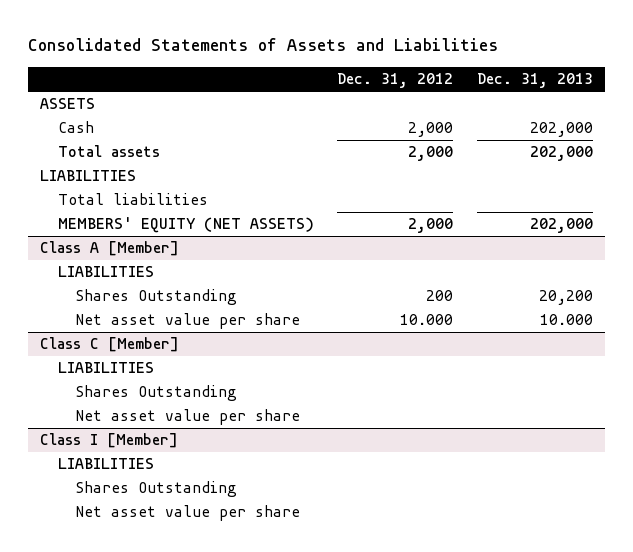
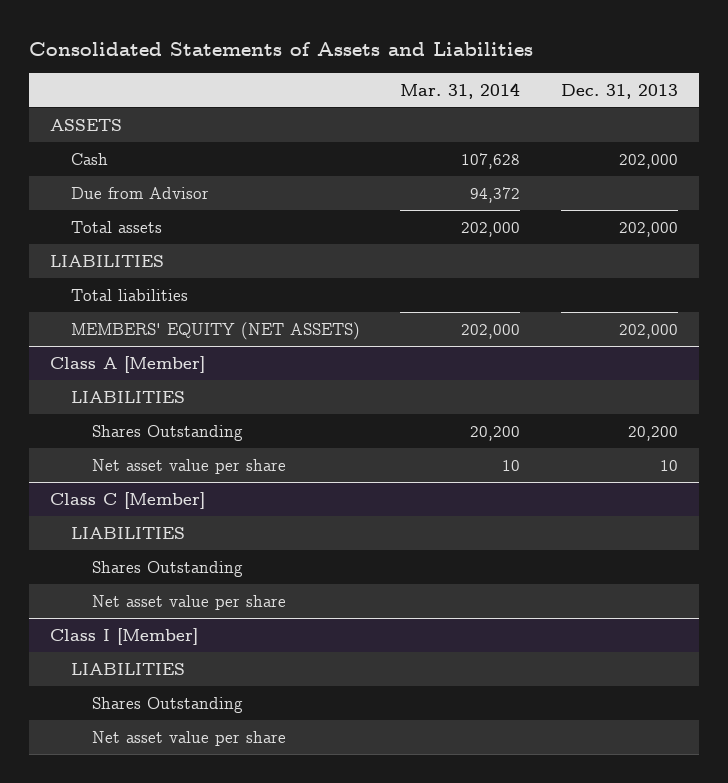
[337,73,454,89] Dec. 31, 2012 -> none
none -> [400,82,521,99] Mar. 31, 2014
none -> [70,186,209,199] Due from Advisor
[540,314,594,326] 10.000 -> [660,459,679,471] 10

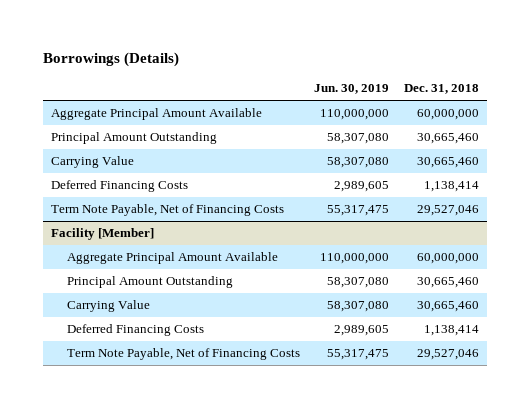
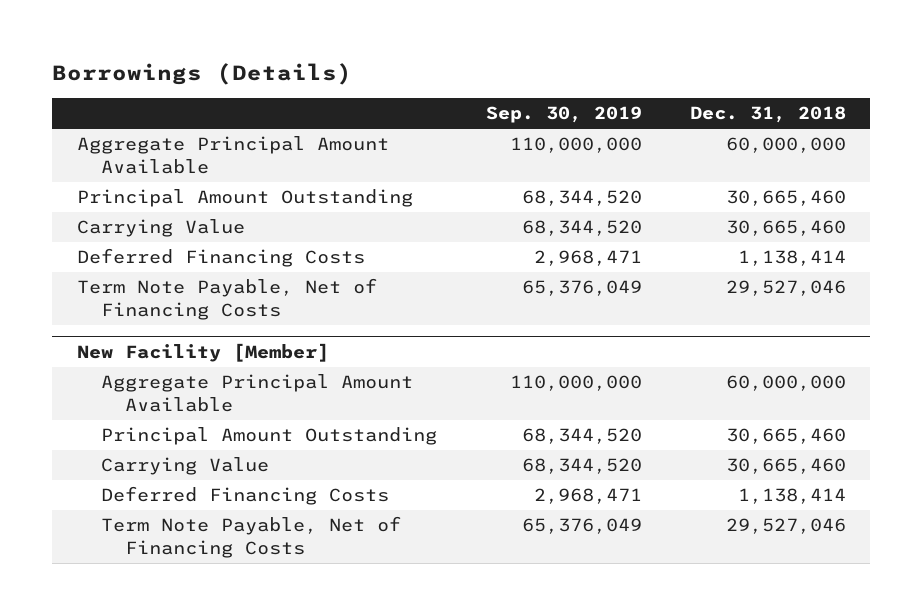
[314,84,390,95] Jun. 30, 2019 -> none
none -> [485,106,642,124] Sep. 30, 2019
[50,228,154,241] Facility [Member] -> [76,342,329,362] New Facility [Member]

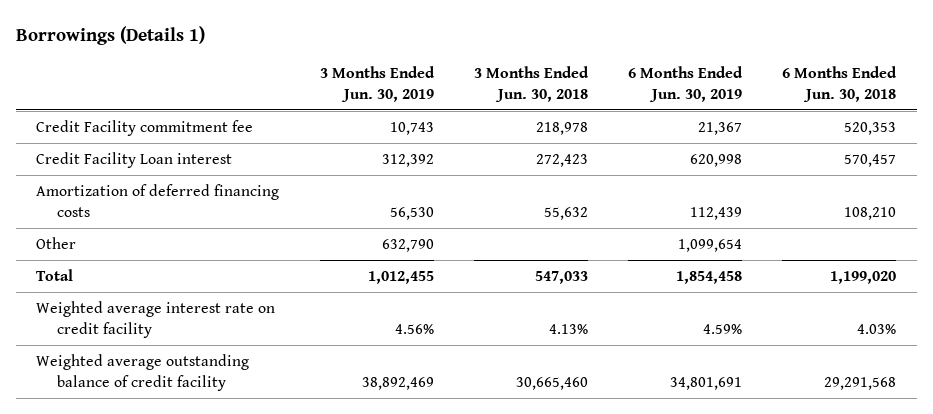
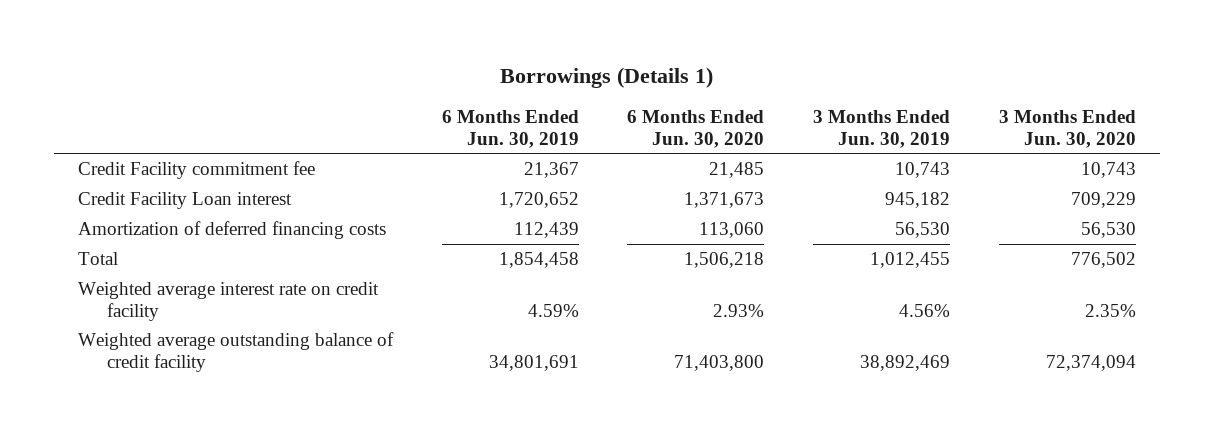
[473,66,589,103] 3 Months Ended Jun. 30, 2018 -> none
[782,66,898,103] 6 Months Ended Jun. 30, 2018 -> none
none -> [627,110,765,148] 6 Months Ended Jun. 30, 2020
none -> [998,110,1136,148] 3 Months Ended Jun. 30, 2020
[381,153,434,167] 312,392 -> [885,191,951,208] 945,182
[690,153,743,167] 620,998 -> [498,191,579,208] 1,720,652
[36,236,77,249] Other -> none

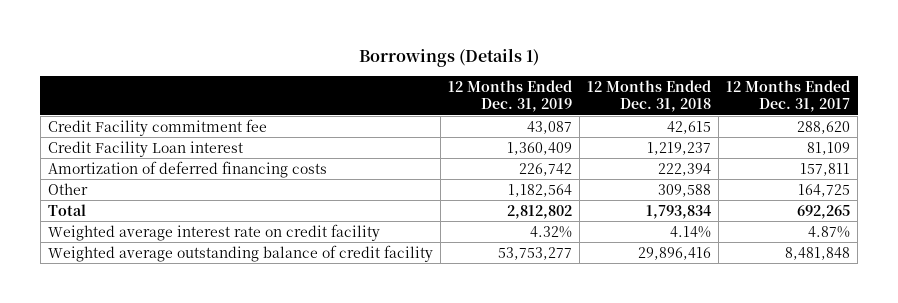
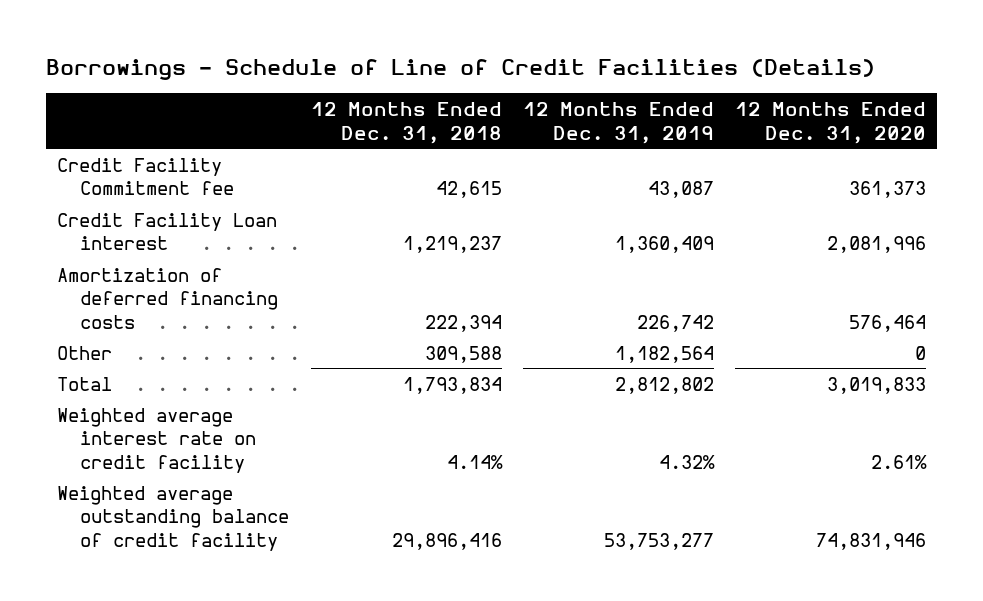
[358,48,539,68] Borrowings (Details 1) -> [46,58,876,80] Borrowings - Schedule of Line of Credit Facilities (Details)
[725,79,850,113] 12 Months Ended Dec. 31, 2017 -> none
none -> [735,101,927,144] 12 Months Ended Dec. 31, 2020
[47,118,267,136] Credit Facility commitment fee -> [56,157,235,196] Credit Facility Commitment fee

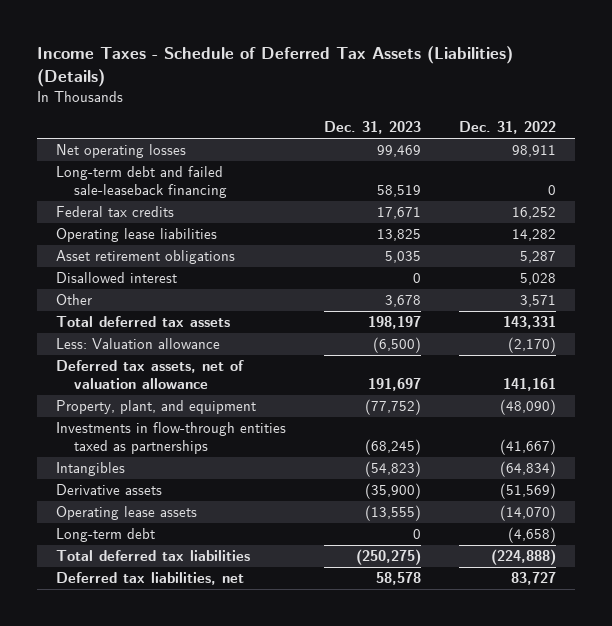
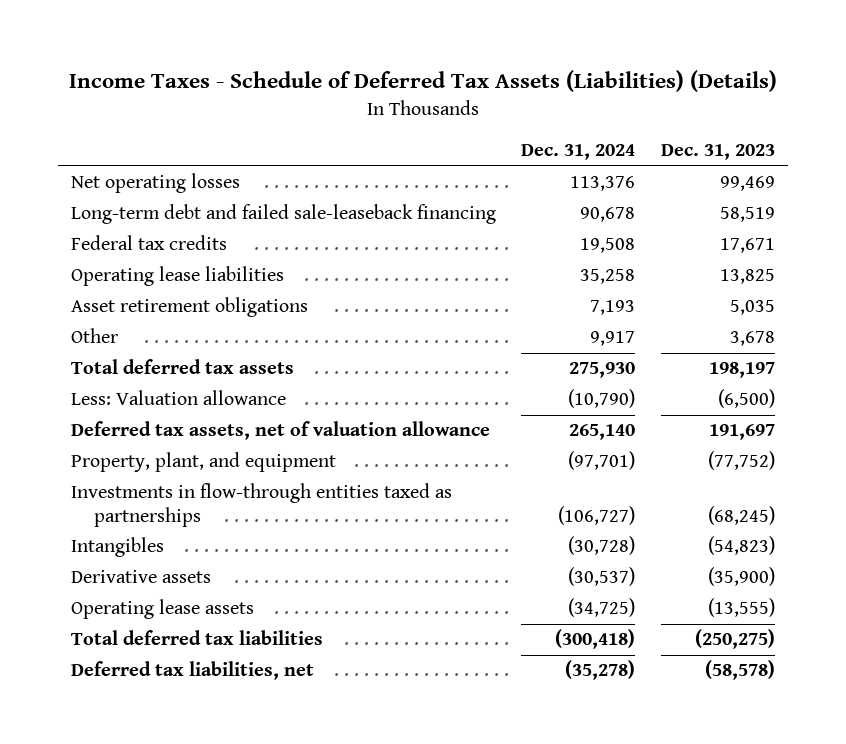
[459,121,557,135] Dec. 31, 2022 -> none
none -> [521,144,636,161] Dec. 31, 2024
[56,272,178,284] Disallowed interest -> none
[56,528,156,543] Long-term debt -> none
[376,572,422,586] 58,578 -> [705,660,776,681] (58,578)

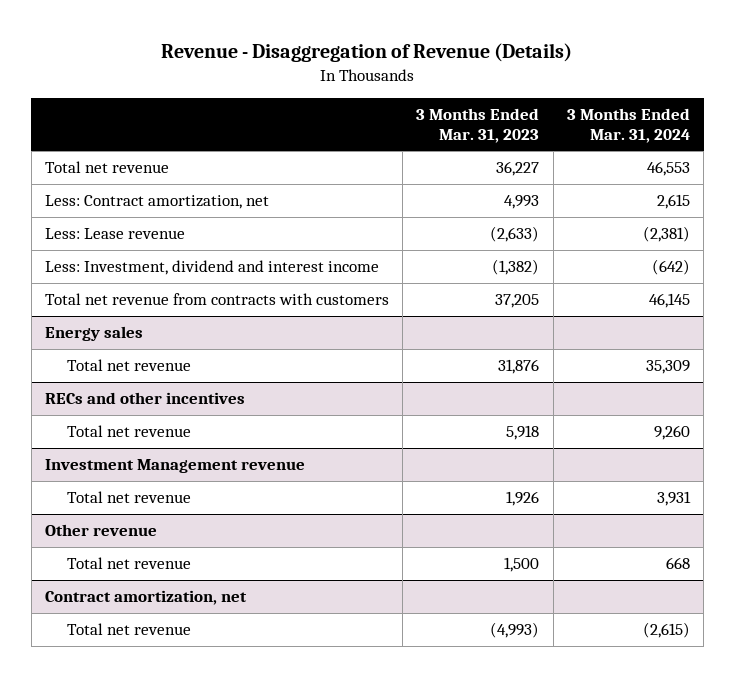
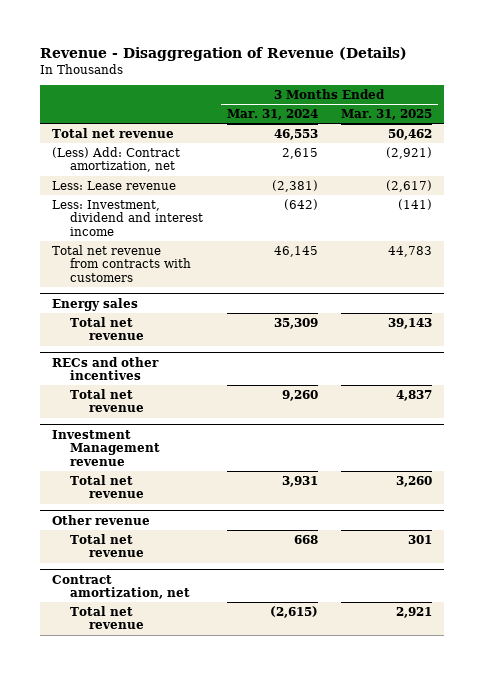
[416,108,540,143] 3 Months Ended Mar. 31, 2023 -> none
none -> [341,109,433,121] Mar. 31, 2025
[44,195,269,210] Less: Contract amortization, net -> [51,146,180,173] (Less) Add: Contract amortization, net

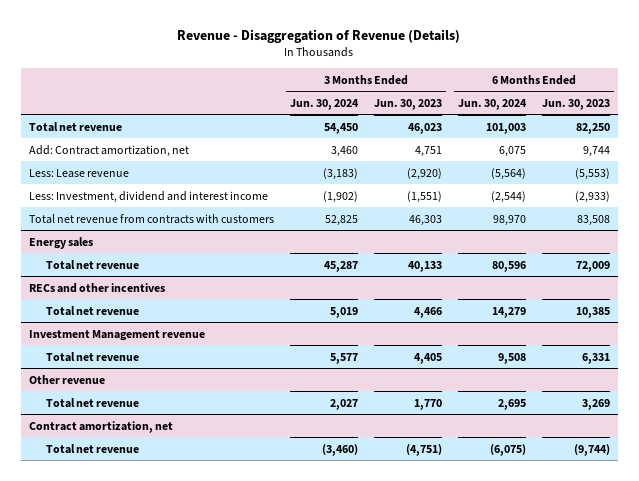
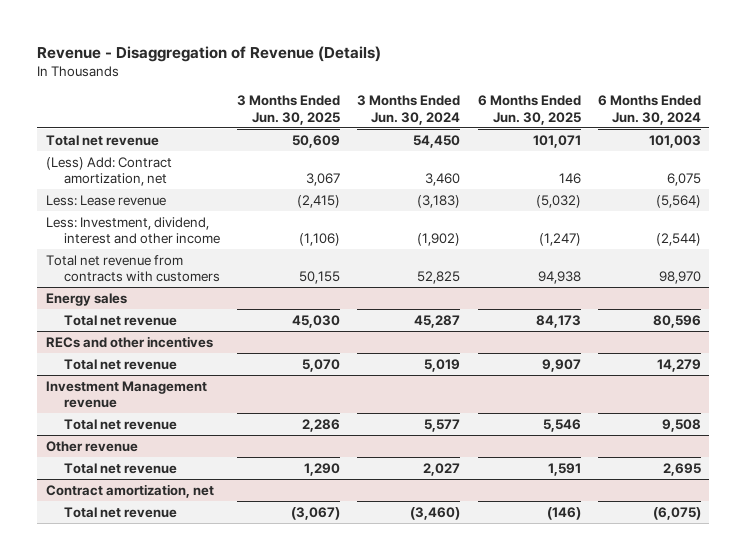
[373,98,442,110] Jun. 30, 2023 -> none
[541,98,610,110] Jun. 30, 2023 -> none
none -> [237,95,341,125] 3 Months Ended Jun. 30, 2025
none -> [477,95,581,125] 6 Months Ended Jun. 30, 2025
[28,144,189,157] Add: Contract amortization, net -> [45,156,172,187] (Less) Add: Contract amortization, net
[28,190,268,203] Less: Investment, dividend and interest income -> [45,216,221,245] Less: Investment, dividend, interest and other income

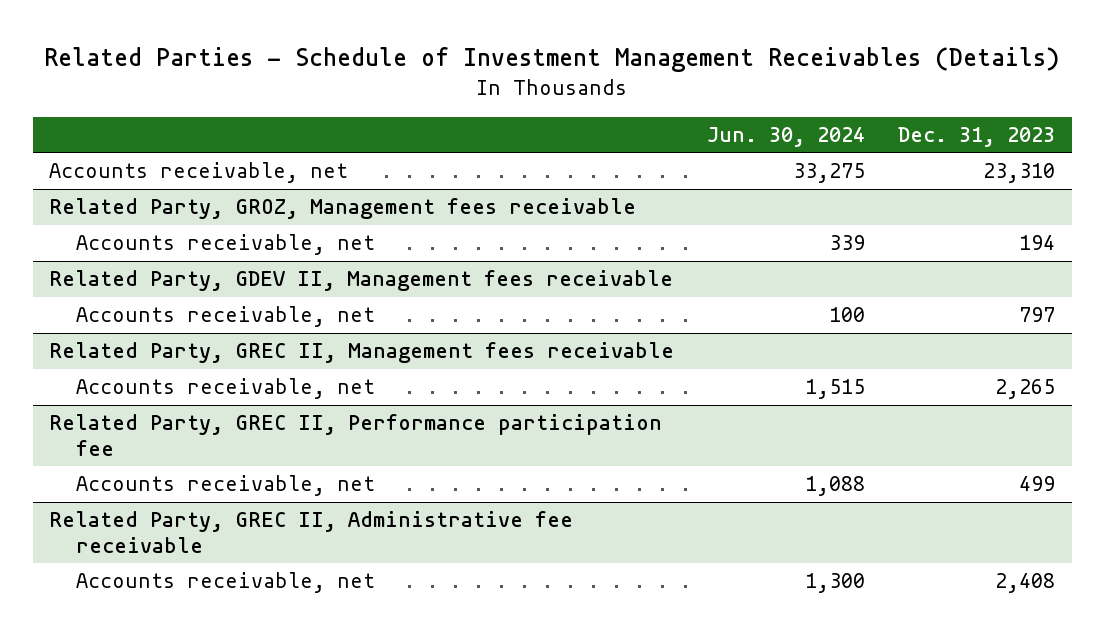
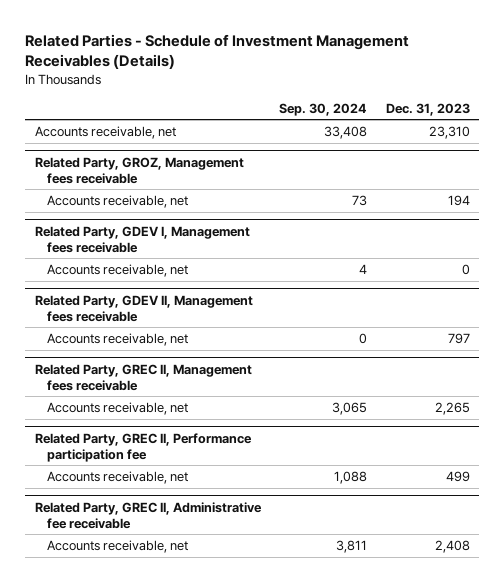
[707,126,866,147] Jun. 30, 2024 -> none
none -> [279,102,368,116] Sep. 30, 2024
none -> [34,225,250,253] Related Party, GDEV I, Management fees receivable
none -> [46,263,188,277] Accounts receivable, net

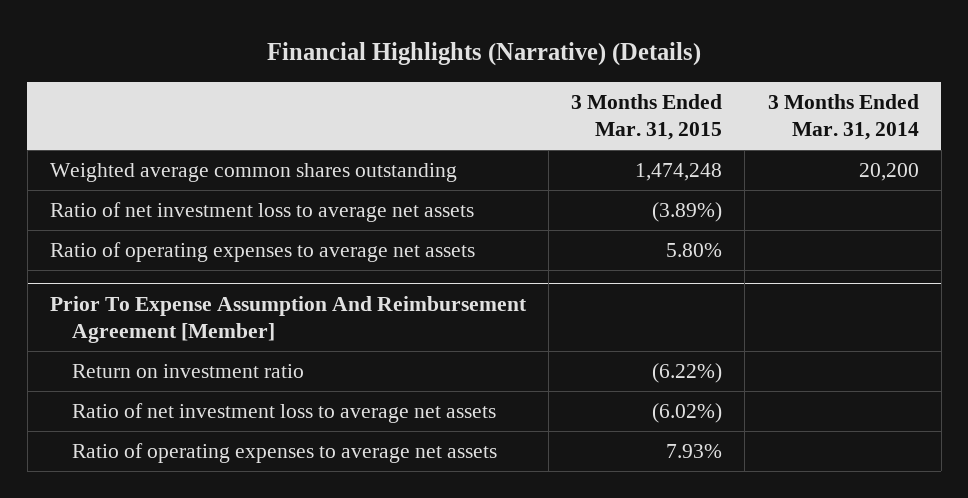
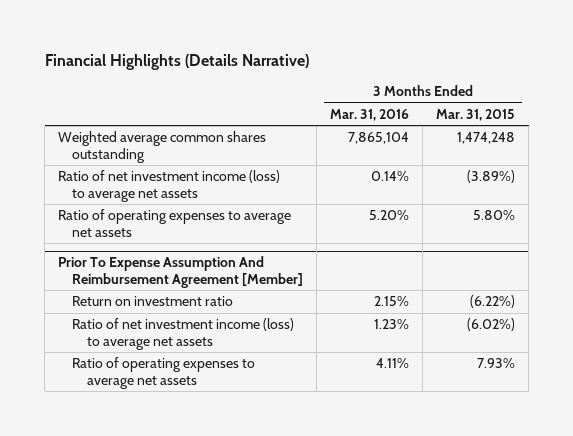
[267,42,702,67] Financial Highlights (Narrative) (Details) -> [44,54,309,71] Financial Highlights (Details Narrative)
[767,93,919,140] 3 Months Ended Mar. 31, 2014 -> none
none -> [330,108,410,121] Mar. 31, 2016
[49,202,474,223] Ratio of net investment loss to average net assets -> [58,170,281,202] Ratio of net investment income (loss) to average net assets
[71,403,496,424] Ratio of net investment loss to average net assets -> [72,318,295,350] Ratio of net investment income (loss) to average net assets

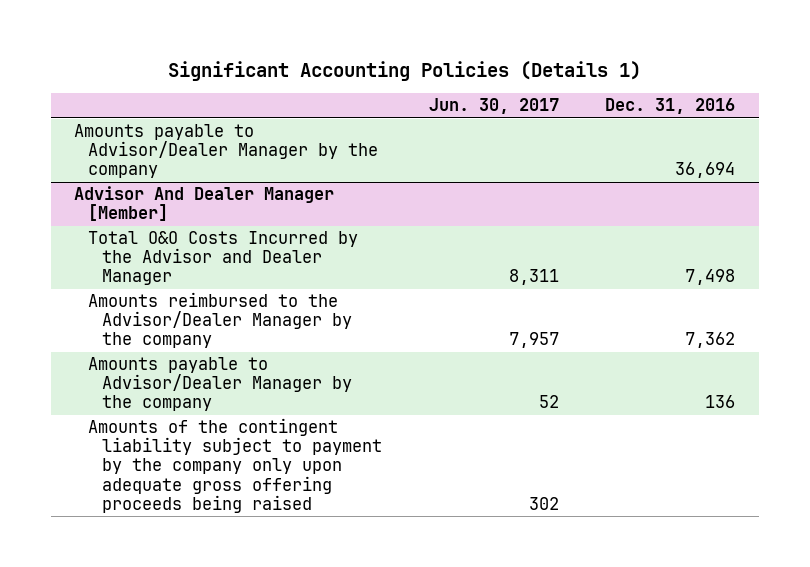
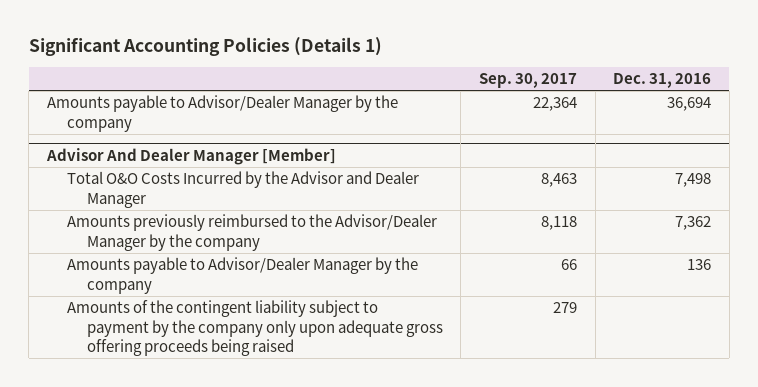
[428,98,559,115] Jun. 30, 2017 -> none
none -> [478,73,577,89] Sep. 30, 2017
[88,292,353,349] Amounts reimbursed to the Advisor/Dealer Manager by the company -> [66,214,437,251] Amounts previously reimbursed to the Advisor/Dealer Manager by the company

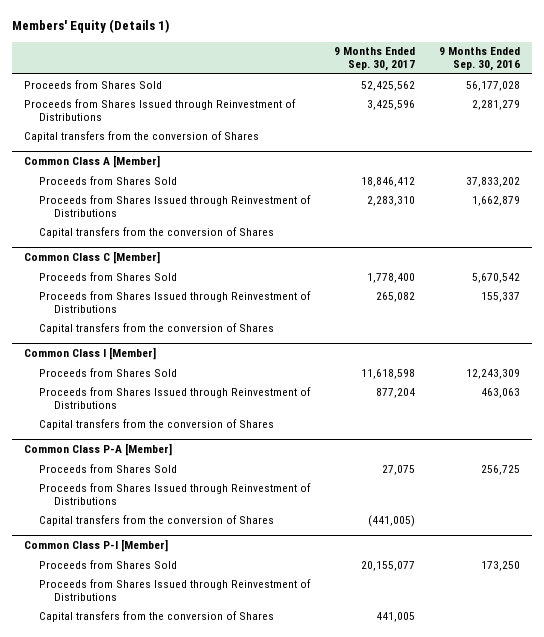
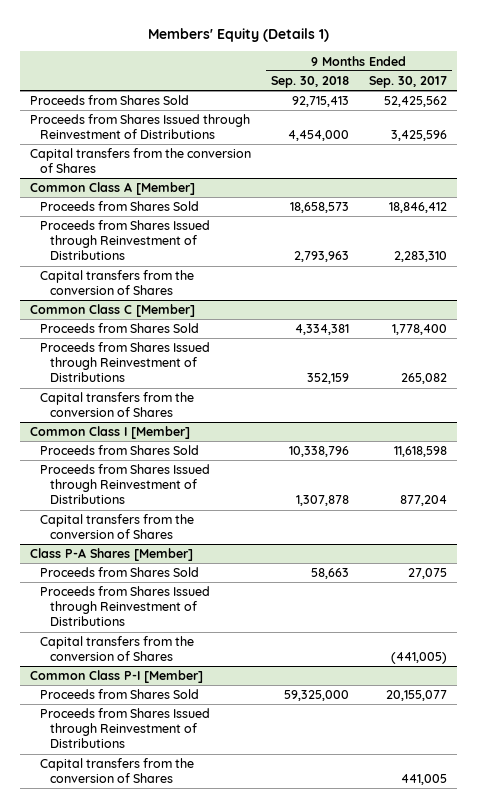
[438,47,520,72] 9 Months Ended Sep. 30, 2016 -> none
none -> [271,75,350,88] Sep. 30, 2018
[24,443,173,457] Common Class P-A [Member] -> [29,548,193,562] Class P-A Shares [Member]

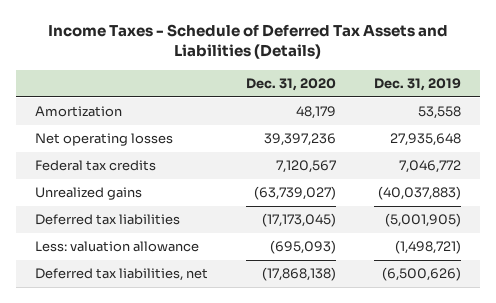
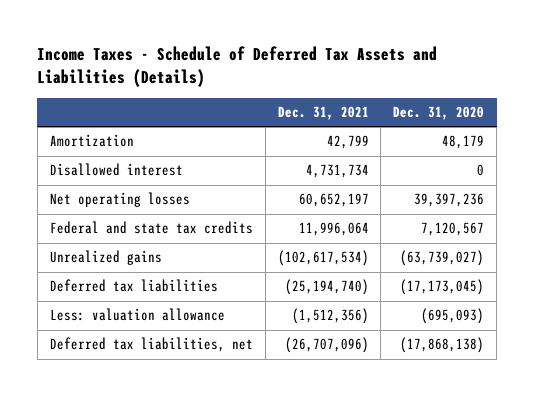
[374,77,462,91] Dec. 31, 2019 -> none
none -> [277,106,369,121] Dec. 31, 2021
none -> [49,163,183,177] Disallowed interest
[34,160,156,172] Federal tax credits -> [49,221,253,235] Federal and state tax credits

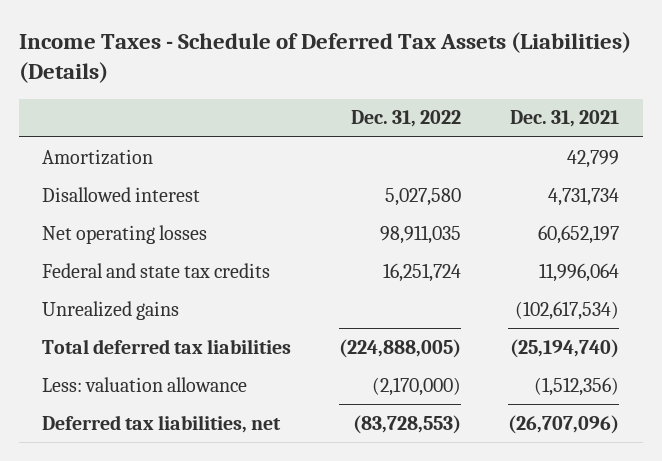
[37,46,438,87] Income Taxes - Schedule of Deferred Tax Assets and Liabilities (Details) -> [18,31,631,84] Income Taxes - Schedule of Deferred Tax Assets (Liabilities) (Details)
[393,106,485,121] Dec. 31, 2020 -> none
none -> [350,110,461,128] Dec. 31, 2022
[49,279,218,293] Deferred tax liabilities -> [42,338,292,354] Total deferred tax liabilities

